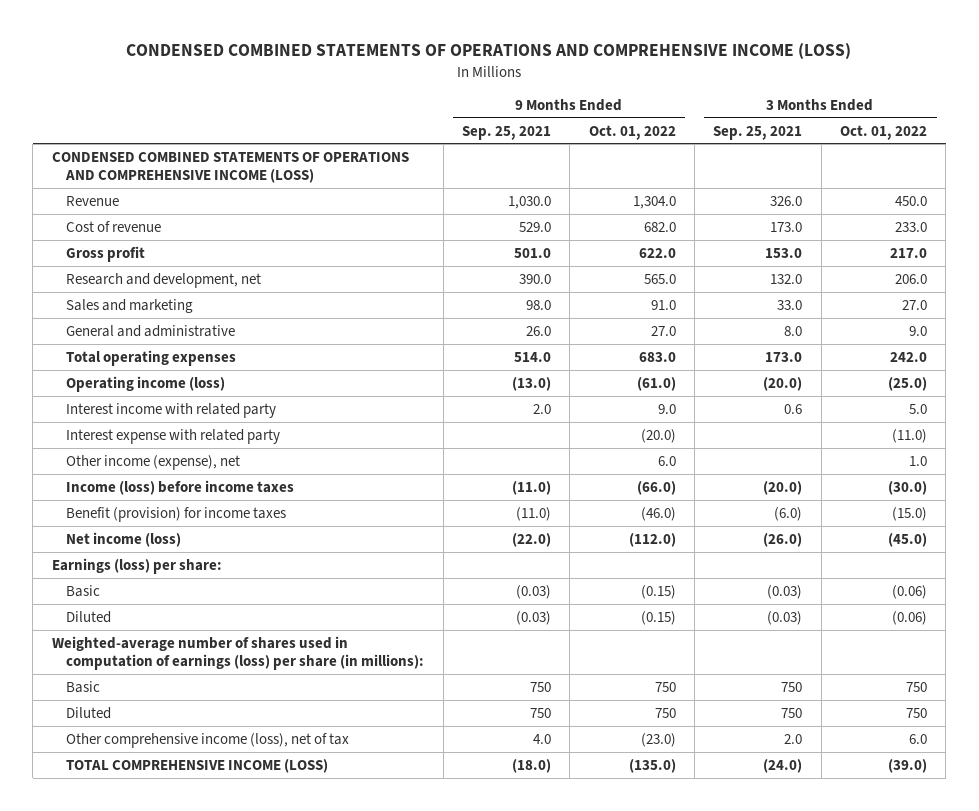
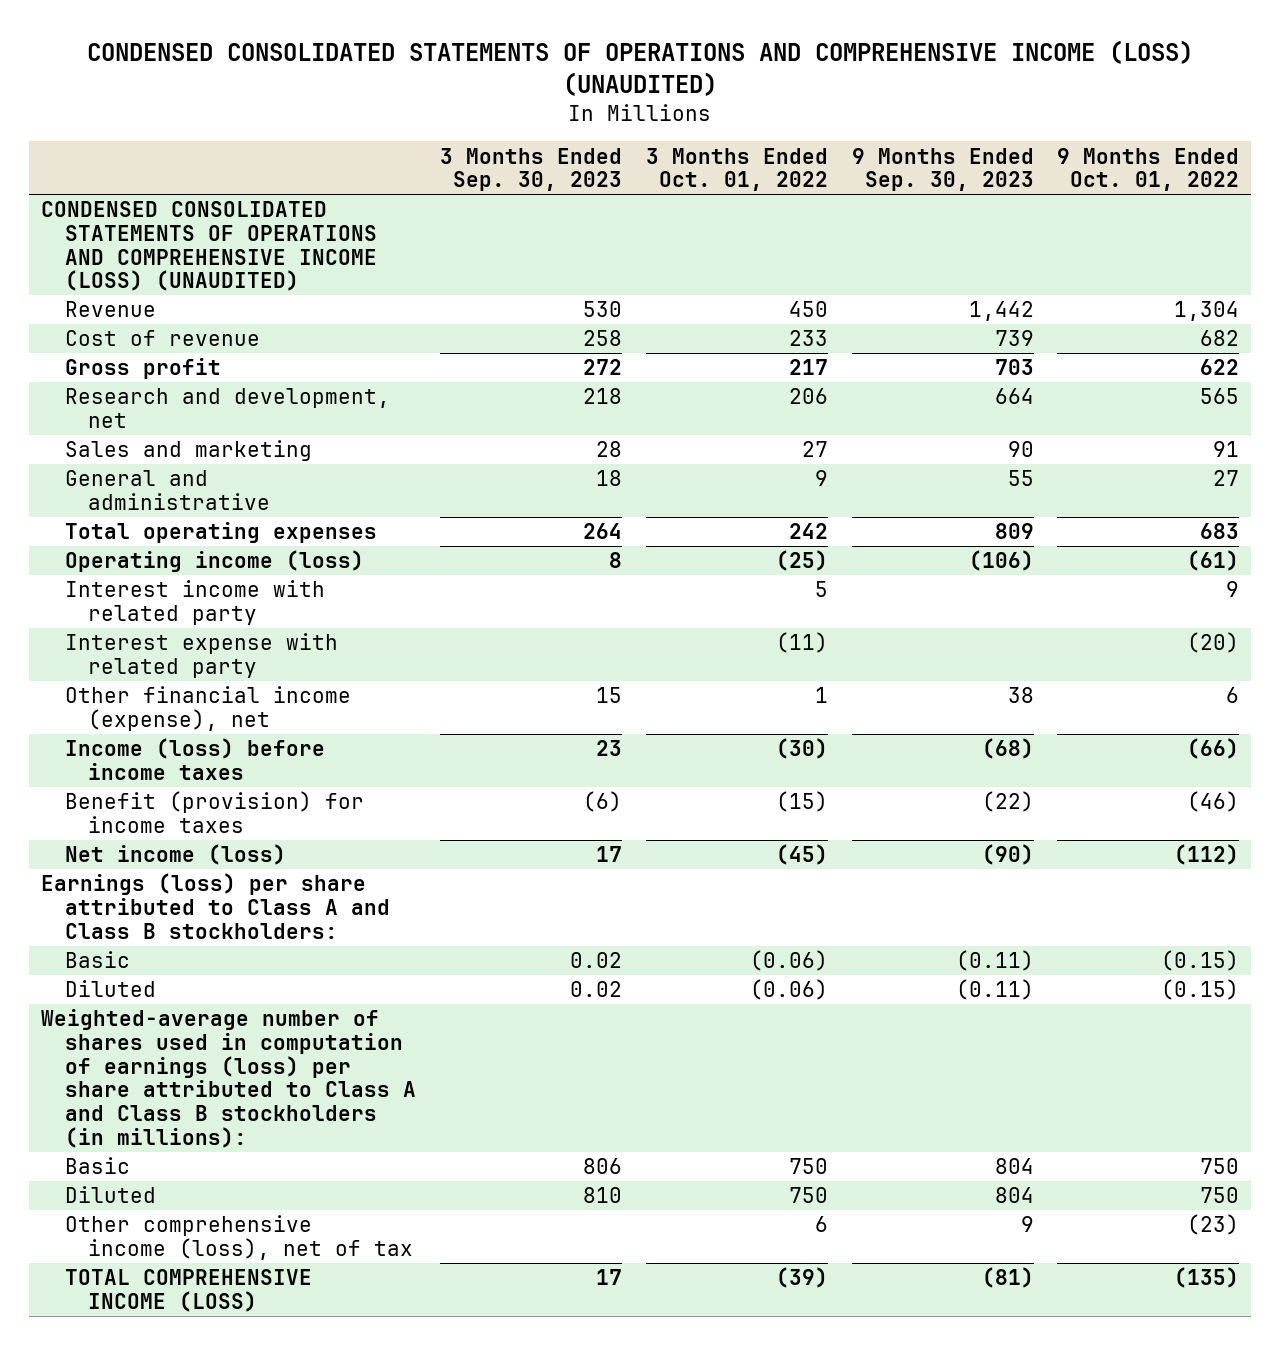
[126,43,852,60] CONDENSED COMBINED STATEMENTS OF OPERATIONS AND COMPREHENSIVE INCOME (LOSS) -> [87,40,1194,97] CONDENSED CONSOLIDATED STATEMENTS OF OPERATIONS AND COMPREHENSIVE INCOME (LOSS) (UNAUDITED)
[462,125,552,140] Sep. 25, 2021 -> none
[713,125,803,140] Sep. 25, 2021 -> none
none -> [439,147,622,192] 3 Months Ended Sep. 30, 2023
none -> [851,147,1034,192] 9 Months Ended Sep. 30, 2023
[51,151,409,184] CONDENSED COMBINED STATEMENTS OF OPERATIONS AND COMPREHENSIVE INCOME (LOSS) -> [41,201,377,292] CONDENSED CONSOLIDATED STATEMENTS OF OPERATIONS AND COMPREHENSIVE INCOME (LOSS) (UNAUDITED)
[632,195,676,209] 1,304.0 -> [1174,301,1240,322] 1,304
[895,195,928,206] 450.0 -> [788,301,828,318] 450
[643,221,676,232] 682.0 -> [1200,330,1240,347] 682
[895,221,928,232] 233.0 -> [788,330,828,347] 233
[638,247,676,258] 622.0 -> [1200,359,1240,376] 622
[890,247,928,258] 217.0 -> [788,359,828,376] 217
[643,273,676,284] 565.0 -> [1200,388,1240,405] 565
[895,273,928,284] 206.0 -> [788,388,828,405] 206
[650,299,676,310] 91.0 -> [1213,441,1240,458] 91
[902,299,928,310] 27.0 -> [801,441,828,458] 27
[650,325,676,336] 27.0 -> [1213,470,1240,487] 27
[909,325,928,336] 9.0 -> [814,470,828,487] 9
[638,351,676,362] 683.0 -> [1200,523,1240,540] 683
[890,351,928,362] 242.0 -> [788,523,828,540] 242
[636,376,676,391] (61.0) -> [1187,550,1240,572] (61)
[888,376,928,391] (25.0) -> [775,550,828,572] (25)
[657,403,676,414] 9.0 -> [1226,581,1240,598] 9
[909,403,928,414] 5.0 -> [814,581,828,598] 5
[640,428,676,443] (20.0) -> [1187,632,1240,654] (20)
[892,428,928,443] (11.0) -> [775,632,828,654] (11)
[66,454,241,470] Other income (expense), net -> [64,686,351,731] Other financial income (expense), net
[657,455,676,466] 6.0 -> [1226,687,1240,704] 6
[909,455,928,466] 1.0 -> [814,687,828,704] 1
[636,480,676,495] (66.0) -> [1187,738,1240,760] (66)
[888,480,928,495] (30.0) -> [775,738,828,760] (30)
[640,506,676,521] (46.0) -> [1187,791,1240,813] (46)
[892,506,928,521] (15.0) -> [775,791,828,813] (15)
[628,532,676,547] (112.0) -> [1174,844,1240,866] (112)
[888,532,928,547] (45.0) -> [775,844,828,866] (45)
[51,557,222,574] Earnings (loss) per share: -> [41,873,390,939] Earnings (loss) per share attributed to Class A and Class B stockholders:
[51,635,425,671] Weighted-average number of shares used in computation of earnings (loss) per share (in millions): -> [41,1009,416,1148] Weighted-average number of shares used in computation of earnings (loss) per share attributed to Class A and Class B stockholders (in millions):
[640,732,676,747] (23.0) -> [1187,1214,1240,1236] (23)
[909,733,928,744] 6.0 -> [814,1216,828,1233] 6
[628,758,676,773] (135.0) -> [1174,1267,1240,1289] (135)
[888,758,928,773] (39.0) -> [775,1267,828,1289] (39)

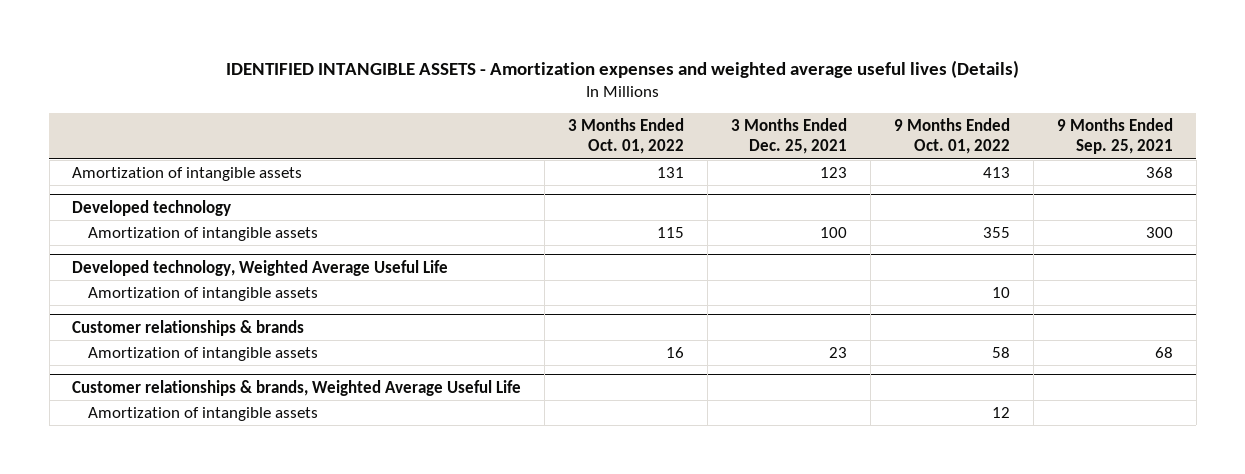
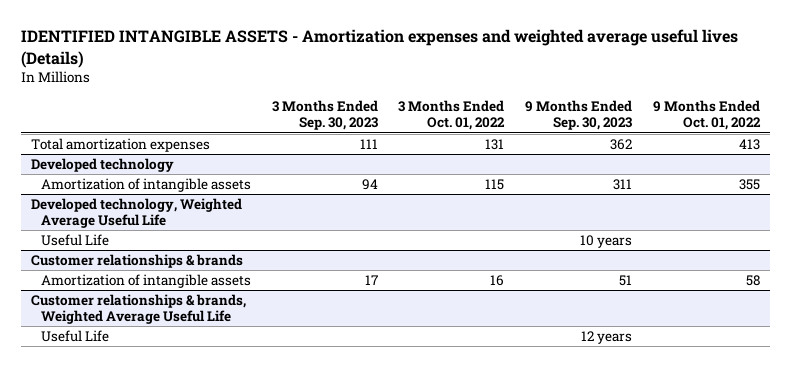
[731,118,848,155] 3 Months Ended Dec. 25, 2021 -> none
[1056,118,1173,155] 9 Months Ended Sep. 25, 2021 -> none
none -> [271,100,378,131] 3 Months Ended Sep. 30, 2023
none -> [525,100,633,131] 9 Months Ended Sep. 30, 2023
[72,167,303,182] Amortization of intangible assets -> [31,138,211,153] Total amortization expenses
[88,287,319,302] Amortization of intangible assets -> none
none -> [41,234,110,247] Useful Life
[88,407,319,422] Amortization of intangible assets -> none
none -> [41,330,110,343] Useful Life

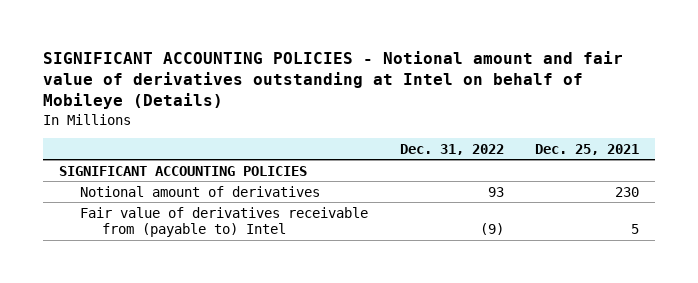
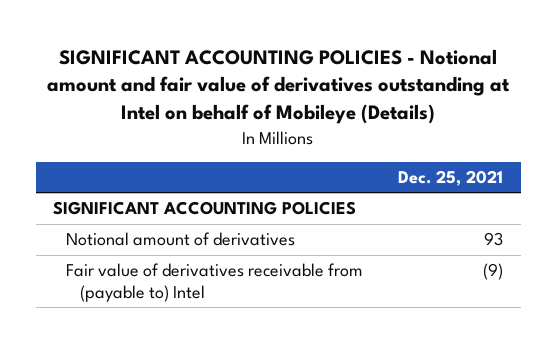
[399,143,504,155] Dec. 31, 2022 -> none
[615,186,640,197] 230 -> [484,232,504,247] 93
[631,224,640,235] 5 -> [483,263,504,281] (9)

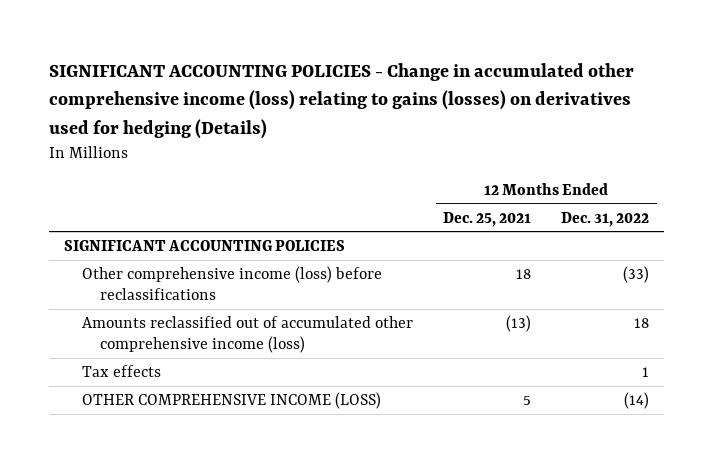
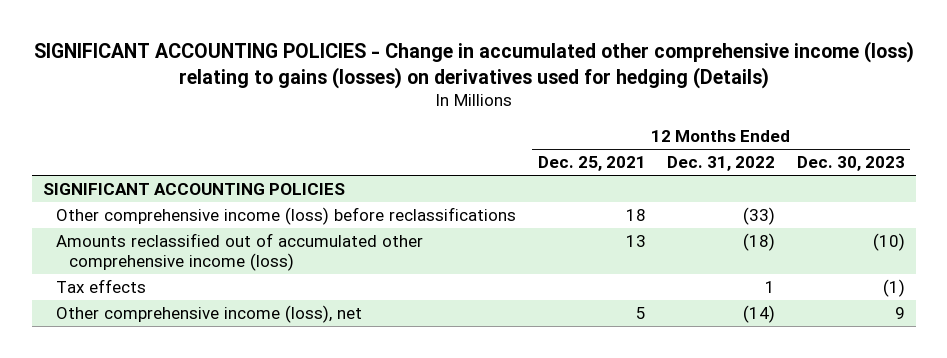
none -> [796,156,905,172] Dec. 30, 2023
[506,314,532,332] (13) -> [625,234,646,247] 13
[634,317,650,328] 18 -> [743,232,776,251] (18)
[82,391,382,409] OTHER COMPREHENSIVE INCOME (LOSS) -> [55,304,362,323] Other comprehensive income (loss), net

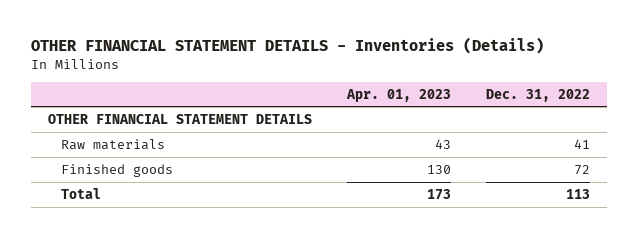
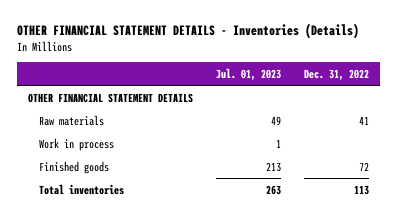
[346,88,452,102] Apr. 01, 2023 -> none
none -> [216,68,282,82] Jul. 01, 2023
none -> [38,137,114,151] Work in process
[61,187,102,199] Total -> [38,183,124,195] Total inventories

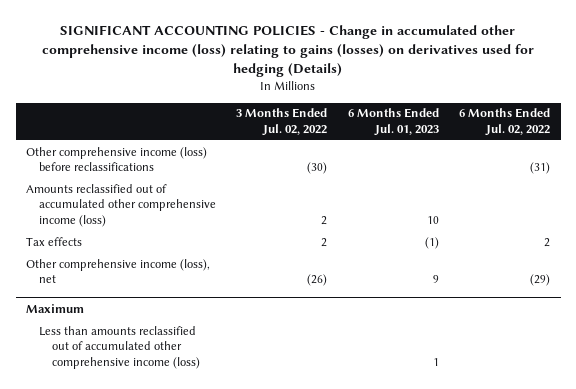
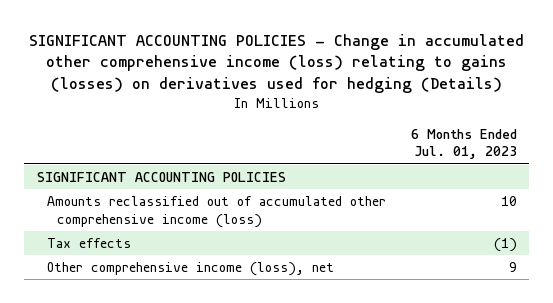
[236,108,328,136] 3 Months Ended Jul. 02, 2022 -> none
[459,108,551,136] 6 Months Ended Jul. 02, 2022 -> none
[25,146,207,172] Other comprehensive income (loss) before reclassifications -> none
none -> [36,171,286,182] SIGNIFICANT ACCOUNTING POLICIES
[25,303,84,313] Maximum -> none
[39,325,201,369] Less than amounts reclassified out of accumulated other comprehensive income (loss) -> none

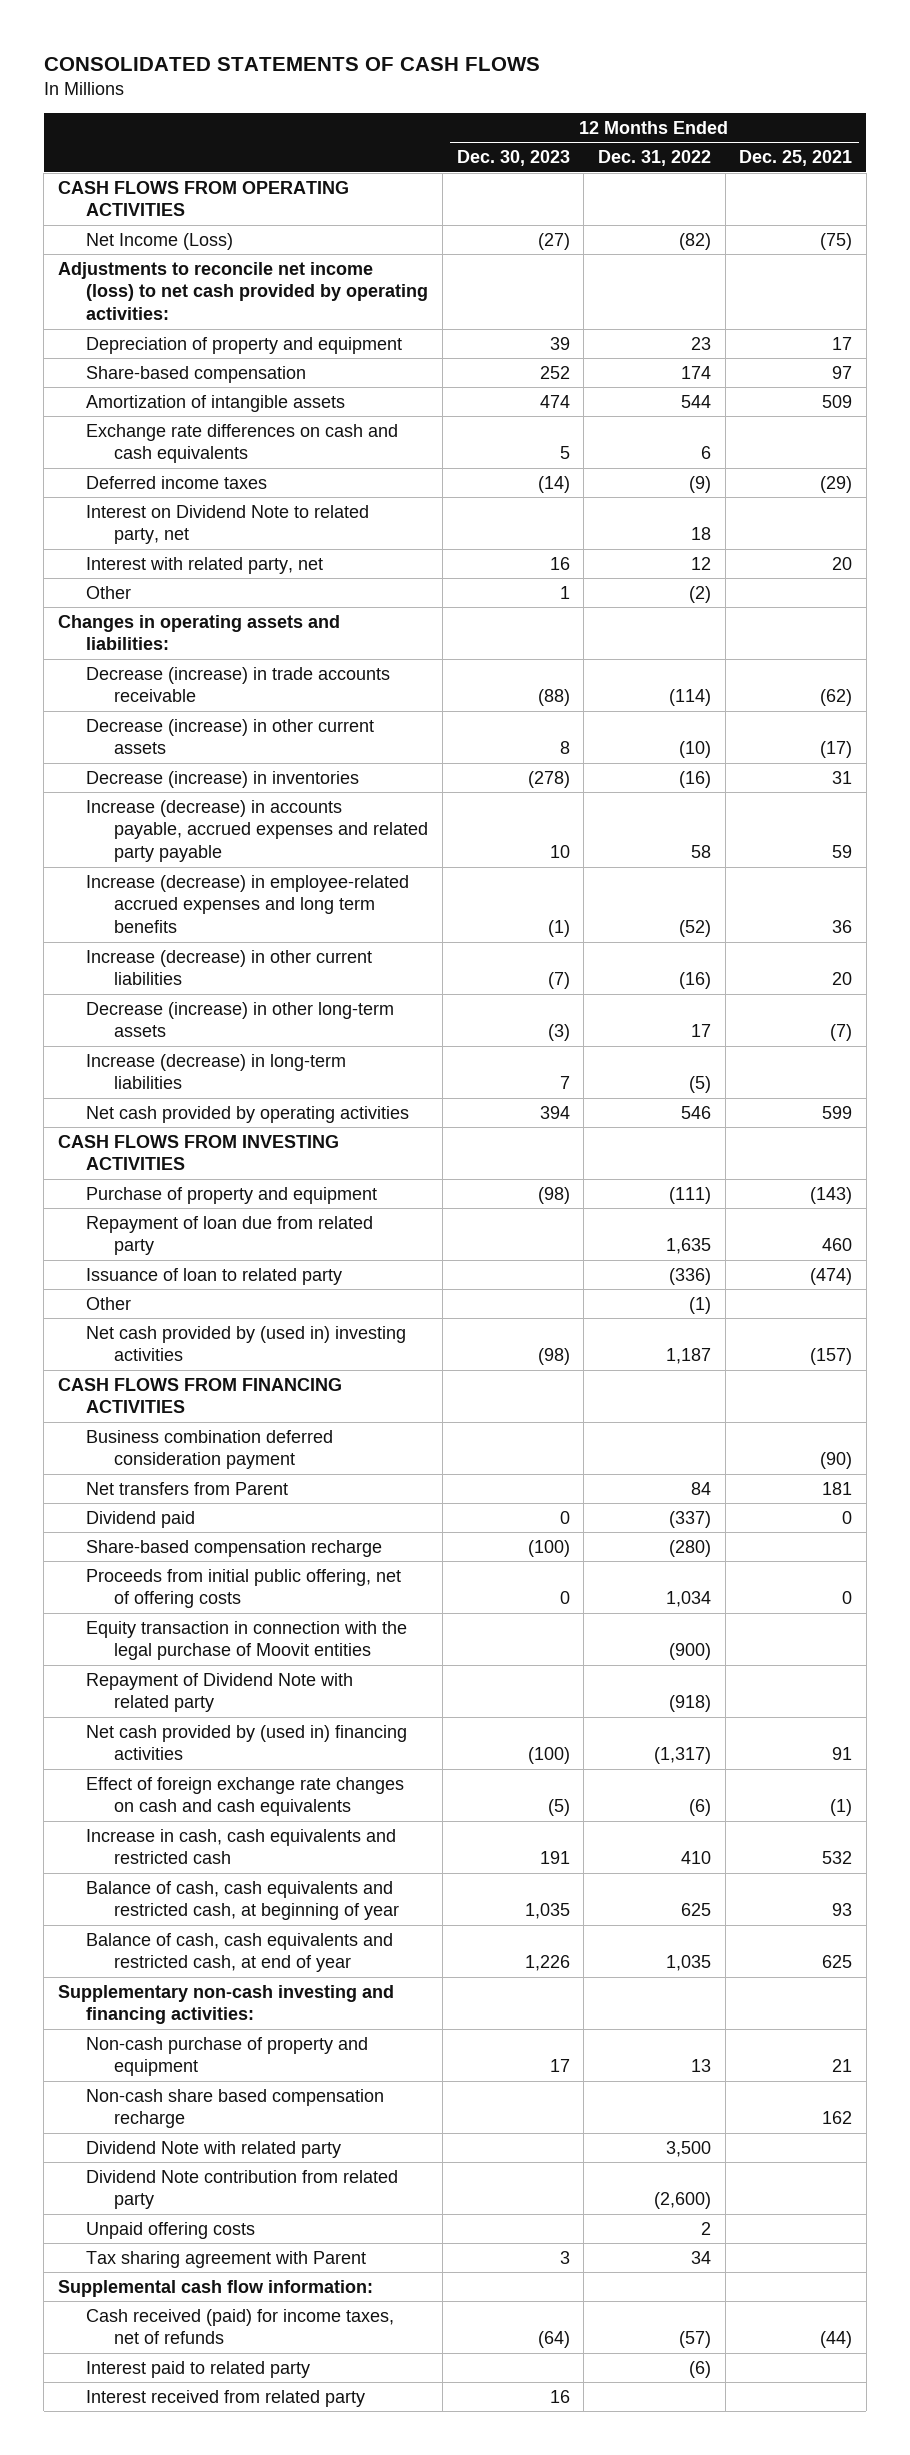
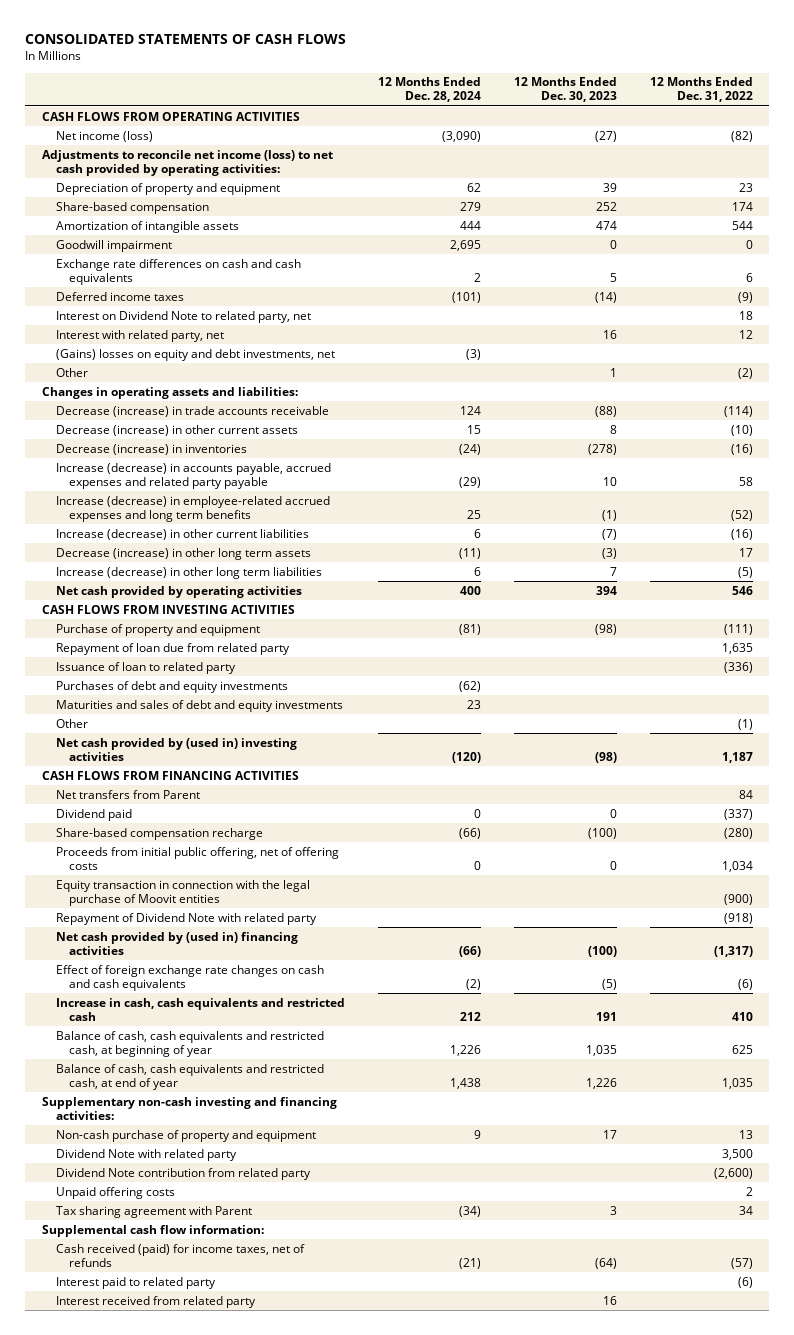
[739,150,853,167] Dec. 25, 2021 -> none
none -> [377,77,481,103] 12 Months Ended Dec. 28, 2024
[86,232,234,250] Net Income (Loss) -> [55,130,153,142] Net income (loss)
none -> [55,239,172,252] Goodwill impairment
none -> [55,348,335,361] (Gains) losses on equity and debt investments, net
[86,1001,395,1038] Decrease (increase) in other long-term assets -> [55,547,311,560] Decrease (increase) in other long term assets
[86,1053,347,1090] Increase (decrease) in long-term liabilities -> [55,566,322,579] Increase (decrease) in other long term liabilities
none -> [55,680,288,693] Purchases of debt and equity investments
none -> [55,699,343,712] Maturities and sales of debt and equity investments
[86,1429,334,1470] Business combination deferred consideration payment -> none
[86,2088,385,2129] Non-cash share based compensation recharge -> none

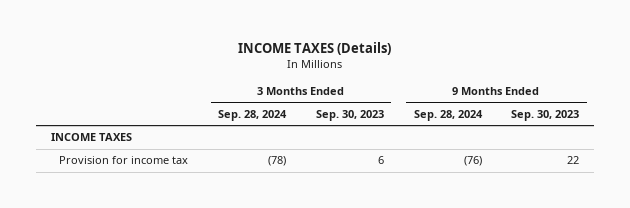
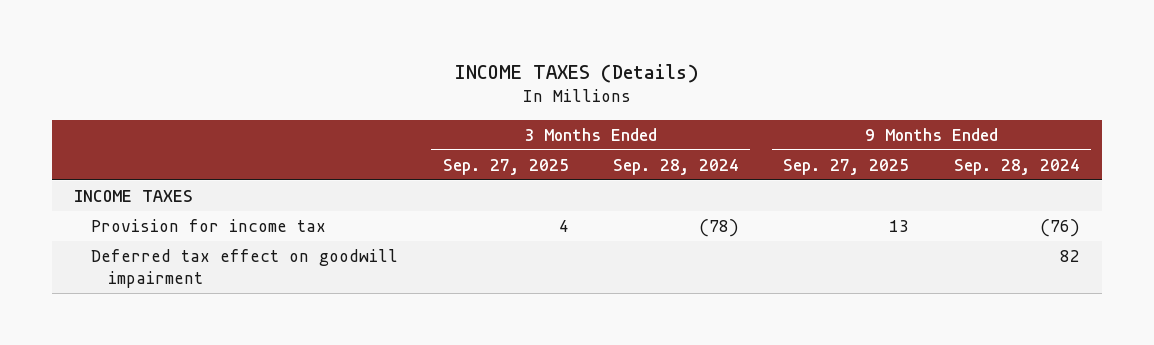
[315,109,384,121] Sep. 30, 2023 -> none
[511,109,580,121] Sep. 30, 2023 -> none
none -> [442,158,569,175] Sep. 27, 2025
none -> [783,158,910,175] Sep. 27, 2025
none -> [91,248,399,289] Deferred tax effect on goodwill impairment

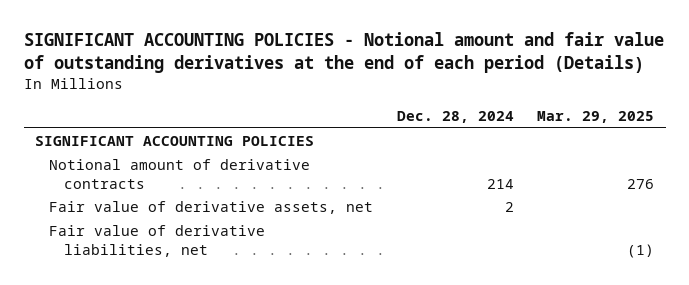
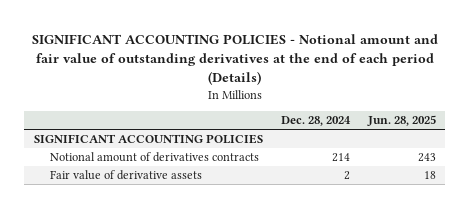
[537,111,655,124] Mar. 29, 2025 -> none
none -> [366,115,436,127] Jun. 28, 2025
[49,225,266,257] Fair value of derivative liabilities, net -> none
[49,159,311,189] Notional amount of derivative contracts -> [50,152,260,163] Notional amount of derivatives contracts
[49,201,374,215] Fair value of derivative assets, net -> [50,170,203,181] Fair value of derivative assets

